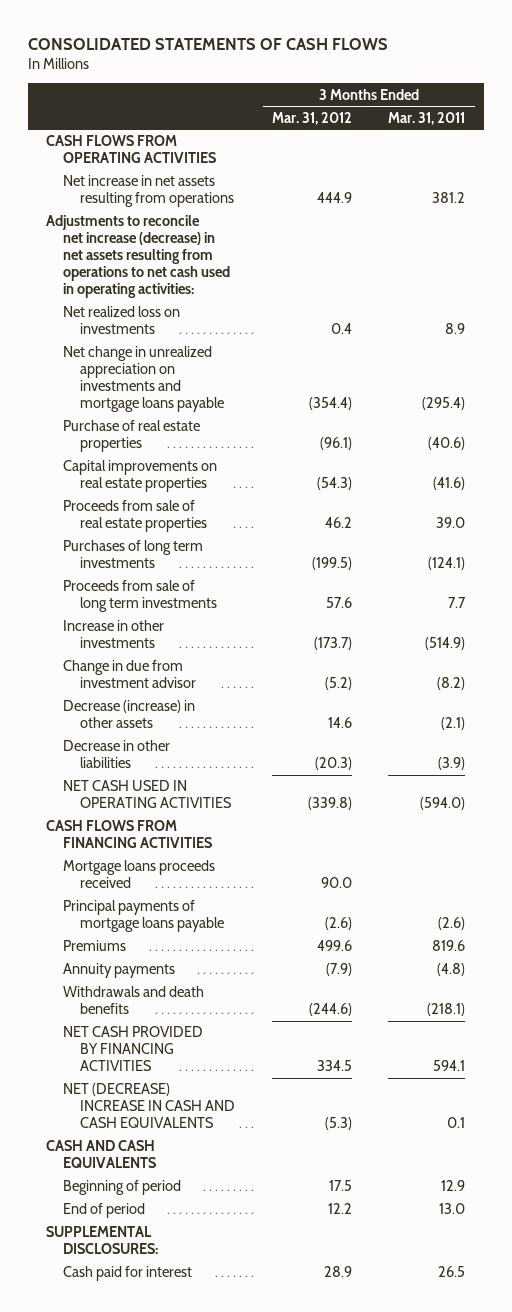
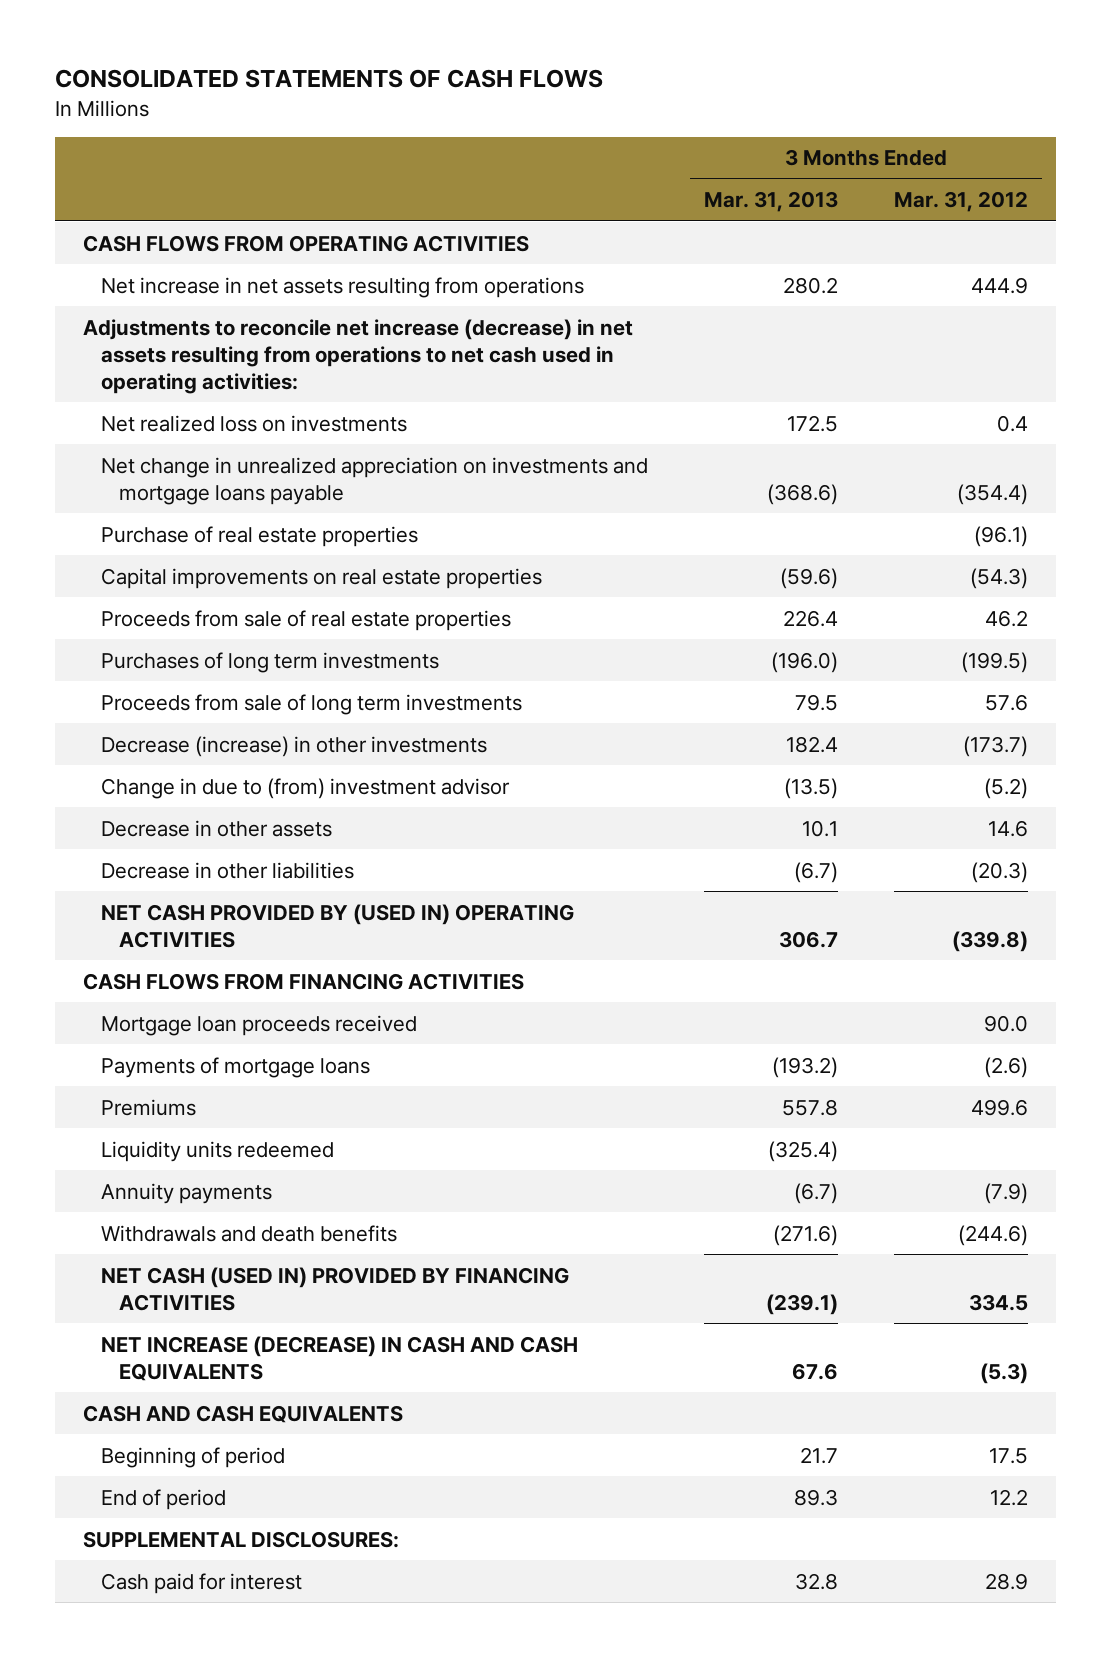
[388,111,466,125] Mar. 31, 2011 -> none
none -> [703,191,838,213] Mar. 31, 2013
[63,620,165,649] Increase in other investments -> [100,735,487,757] Decrease (increase) in other investments
[63,660,197,689] Change in due from investment advisor -> [100,777,510,799] Change in due to (from) investment advisor
[63,700,196,729] Decrease (increase) in other assets -> [100,819,332,837] Decrease in other assets
[63,780,233,809] NET CASH USED IN OPERATING ACTIVITIES -> [100,903,574,948] NET CASH PROVIDED BY (USED IN) OPERATING ACTIVITIES
[63,860,216,889] Mortgage loans proceeds received -> [100,1014,417,1036] Mortgage loan proceeds received
[63,900,225,933] Principal payments of mortgage loans payable -> [100,1056,370,1078] Payments of mortgage loans
none -> [100,1140,334,1162] Liquidity units redeemed
[63,1026,204,1072] NET CASH PROVIDED BY FINANCING ACTIVITIES -> [100,1266,569,1311] NET CASH (USED IN) PROVIDED BY FINANCING ACTIVITIES
[63,1083,236,1129] NET (DECREASE) INCREASE IN CASH AND CASH EQUIVALENTS -> [100,1335,578,1381] NET INCREASE (DECREASE) IN CASH AND CASH EQUIVALENTS

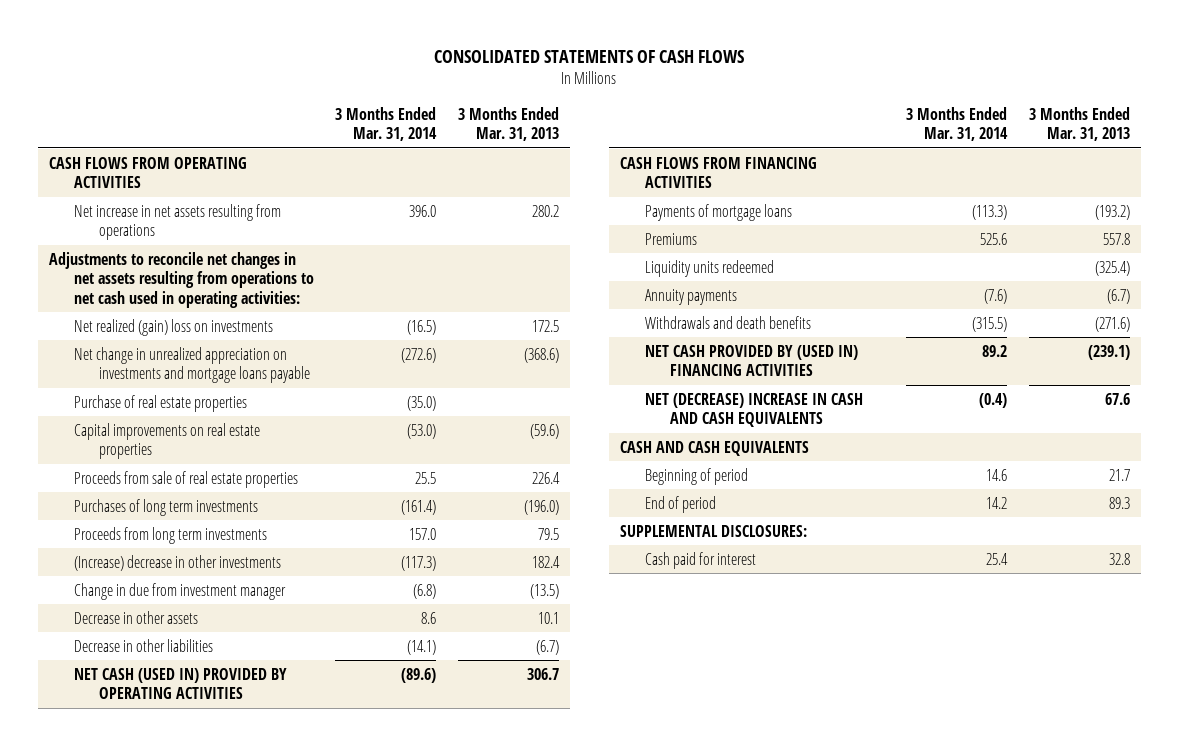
[893,191,1028,213] Mar. 31, 2012 -> none
none -> [335,106,438,142] 3 Months Ended Mar. 31, 2014
[82,318,633,394] Adjustments to reconcile net increase (decrease) in net assets resulting from operations to net cash used in operating activities: -> [49,251,314,308] Adjustments to reconcile net changes in net assets resulting from operations to net cash used in operating activities:
[100,414,407,432] Net realized loss on investments -> [73,318,273,336] Net realized (gain) loss on investments
[100,693,522,715] Proceeds from sale of long term investments -> [73,526,267,544] Proceeds from long term investments
[100,735,487,757] Decrease (increase) in other investments -> [73,554,281,571] (Increase) decrease in other investments
[100,777,510,799] Change in due to (from) investment advisor -> [73,582,286,600] Change in due from investment manager
[100,903,574,948] NET CASH PROVIDED BY (USED IN) OPERATING ACTIVITIES -> [73,667,287,700] NET CASH (USED IN) PROVIDED BY OPERATING ACTIVITIES
[100,1014,417,1036] Mortgage loan proceeds received -> none
[100,1266,569,1311] NET CASH (USED IN) PROVIDED BY FINANCING ACTIVITIES -> [644,344,858,377] NET CASH PROVIDED BY (USED IN) FINANCING ACTIVITIES
[100,1335,578,1381] NET INCREASE (DECREASE) IN CASH AND CASH EQUIVALENTS -> [644,392,863,428] NET (DECREASE) INCREASE IN CASH AND CASH EQUIVALENTS

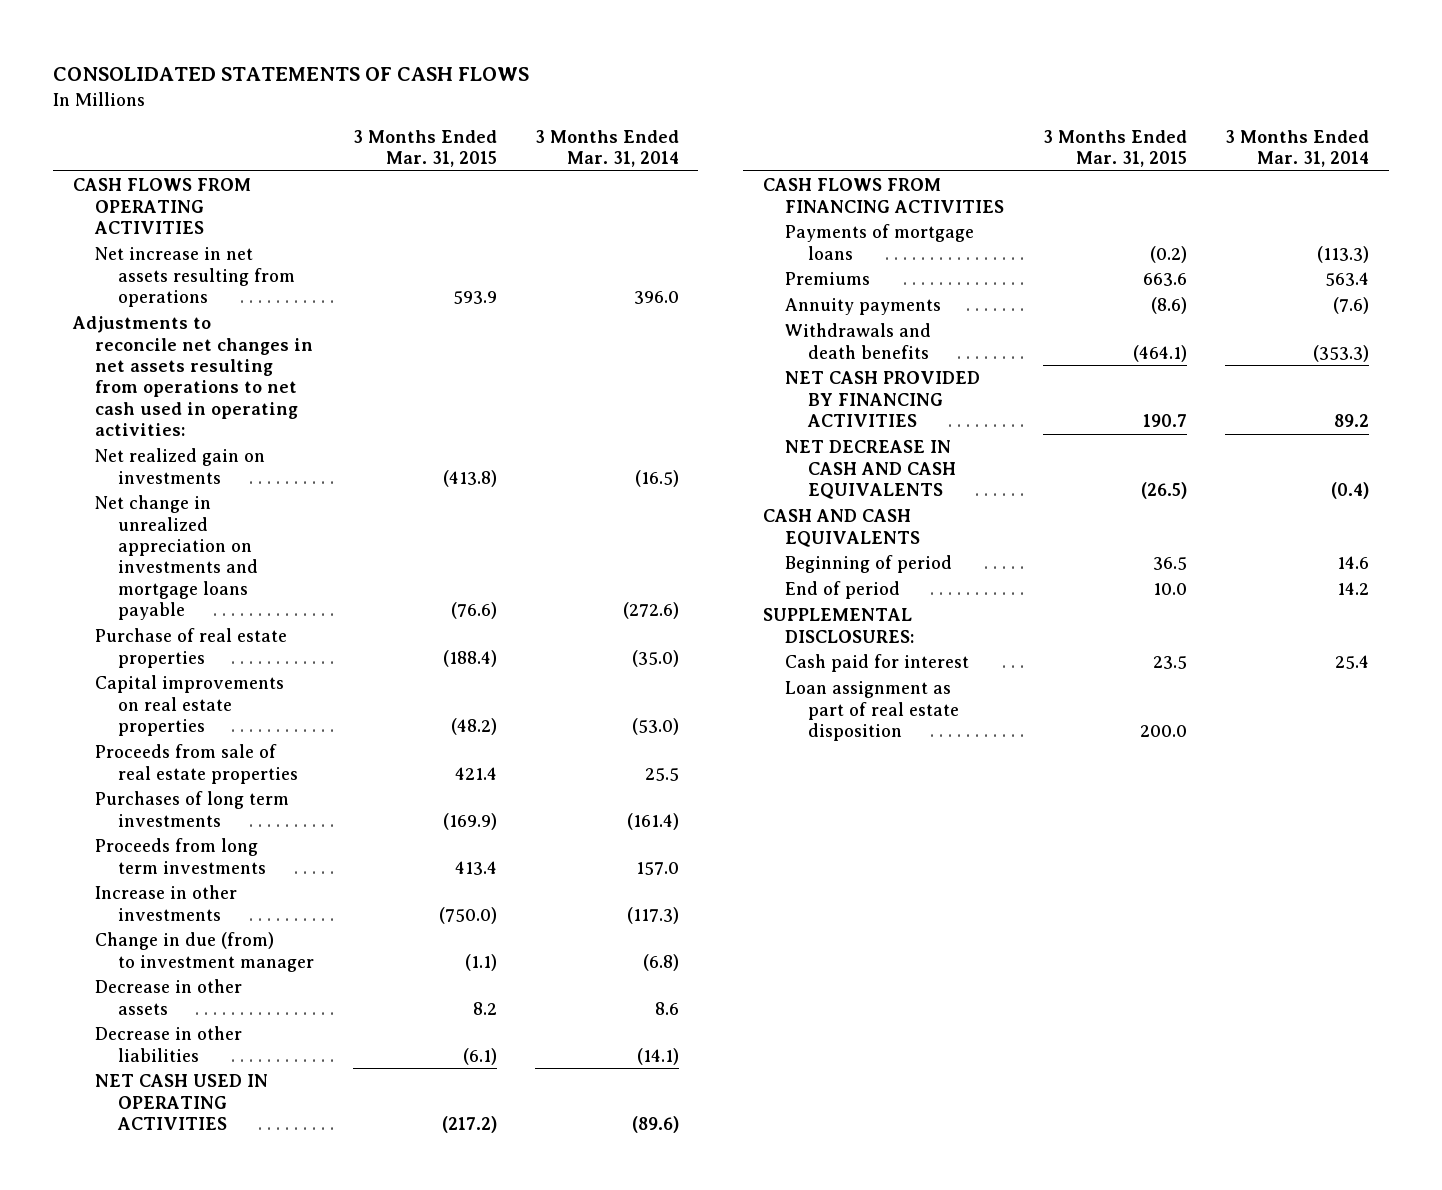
[457,106,559,142] 3 Months Ended Mar. 31, 2013 -> none
none -> [352,129,497,168] 3 Months Ended Mar. 31, 2015
[73,318,273,336] Net realized (gain) loss on investments -> [95,448,266,484] Net realized gain on investments
[73,554,281,571] (Increase) decrease in other investments -> [95,885,238,921] Increase in other investments
[73,582,286,600] Change in due from investment manager -> [95,932,314,972] Change in due (from) to investment manager
[73,667,287,700] NET CASH (USED IN) PROVIDED BY OPERATING ACTIVITIES -> [95,1074,269,1130] NET CASH USED IN OPERATING ACTIVITIES
[644,259,774,277] Liquidity units redeemed -> none
[980,232,1008,245] 525.6 -> [1325,272,1370,287] 563.4
[972,316,1008,332] (315.5) -> [1313,344,1370,362] (353.3)
[644,344,858,377] NET CASH PROVIDED BY (USED IN) FINANCING ACTIVITIES -> [785,371,981,427] NET CASH PROVIDED BY FINANCING ACTIVITIES
[644,392,863,428] NET (DECREASE) INCREASE IN CASH AND CASH EQUIVALENTS -> [785,440,957,499] NET DECREASE IN CASH AND CASH EQUIVALENTS
none -> [785,681,960,741] Loan assignment as part of real estate disposition

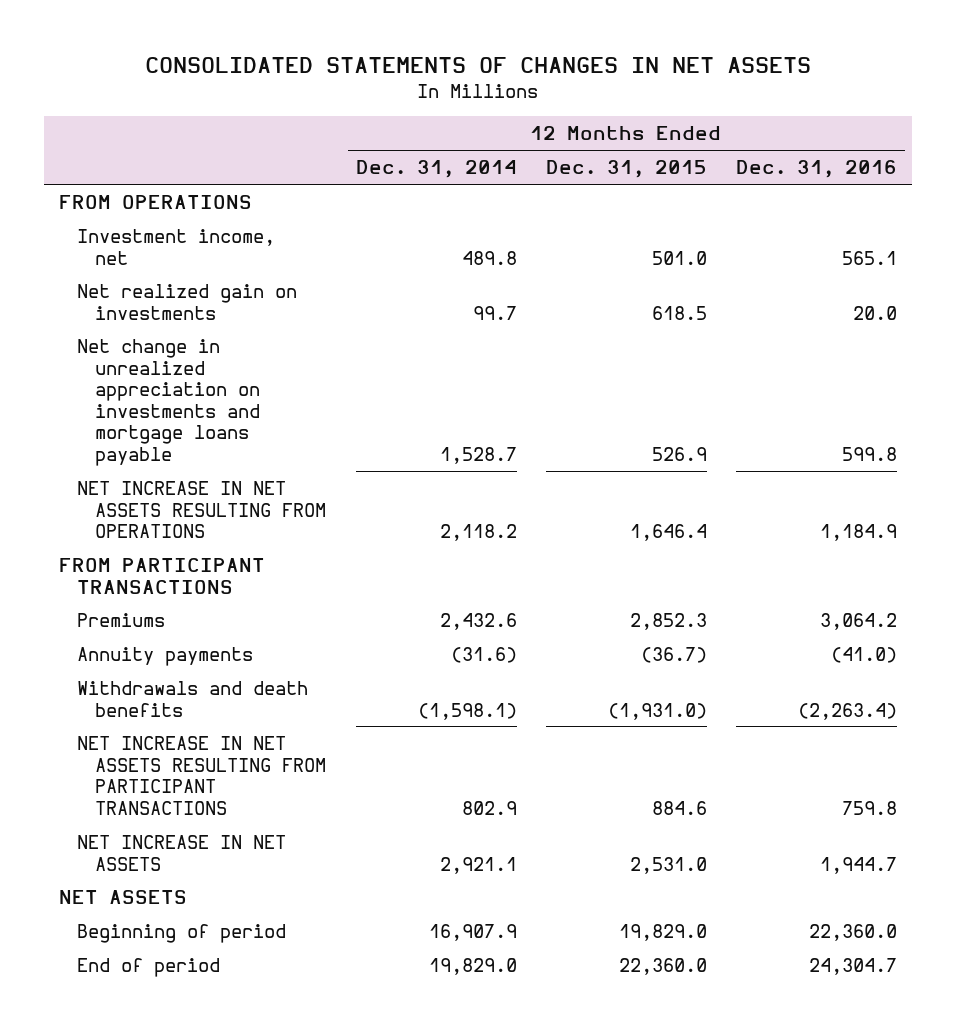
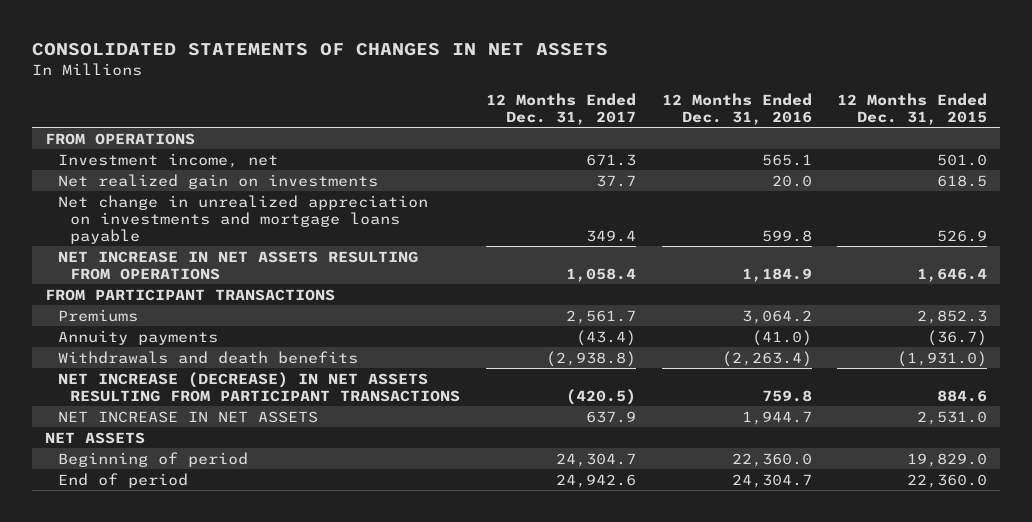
[355,160,517,179] Dec. 31, 2014 -> none
none -> [486,92,637,125] 12 Months Ended Dec. 31, 2017
[77,735,327,815] NET INCREASE IN NET ASSETS RESULTING FROM PARTICIPANT TRANSACTIONS -> [57,371,461,402] NET INCREASE (DECREASE) IN NET ASSETS RESULTING FROM PARTICIPANT TRANSACTIONS

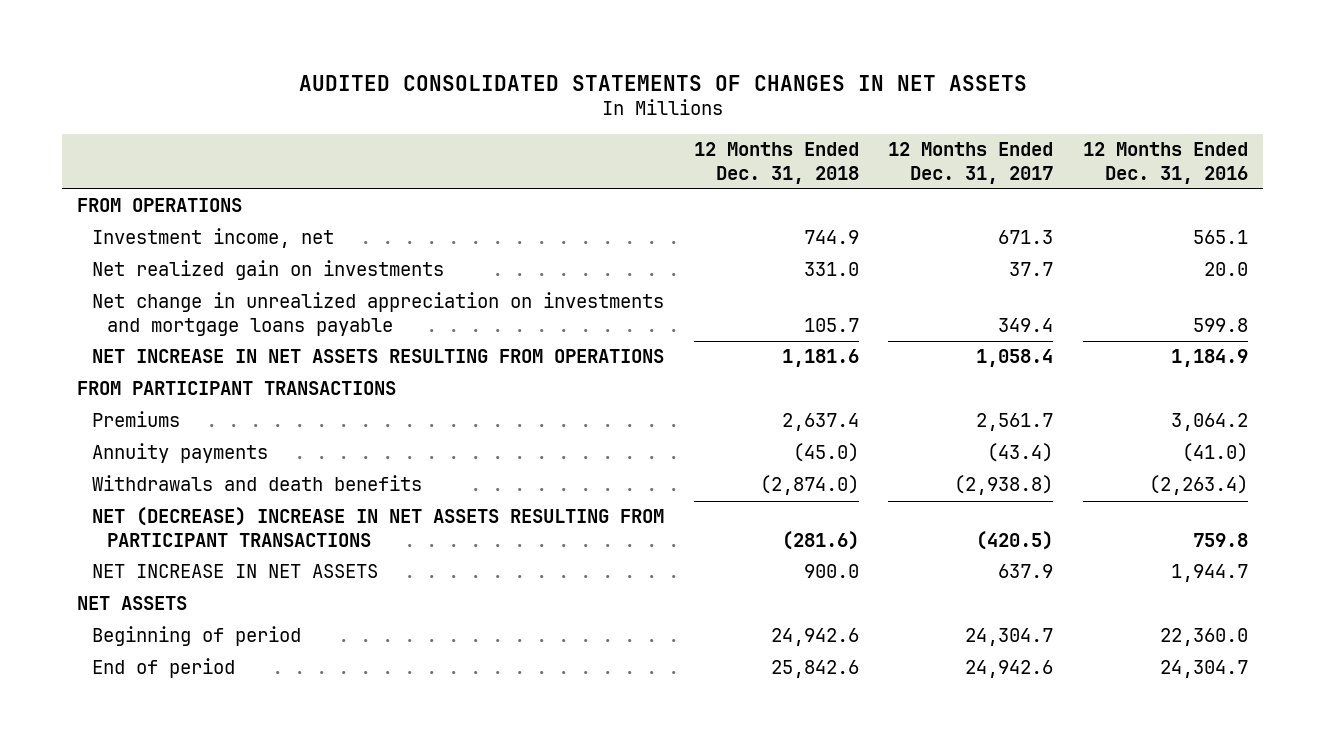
[32,42,609,56] CONSOLIDATED STATEMENTS OF CHANGES IN NET ASSETS -> [298,74,1027,91] AUDITED CONSOLIDATED STATEMENTS OF CHANGES IN NET ASSETS
[837,92,988,125] 12 Months Ended Dec. 31, 2015 -> none
none -> [693,142,859,184] 12 Months Ended Dec. 31, 2018
[57,371,461,402] NET INCREASE (DECREASE) IN NET ASSETS RESULTING FROM PARTICIPANT TRANSACTIONS -> [92,507,665,547] NET (DECREASE) INCREASE IN NET ASSETS RESULTING FROM PARTICIPANT TRANSACTIONS

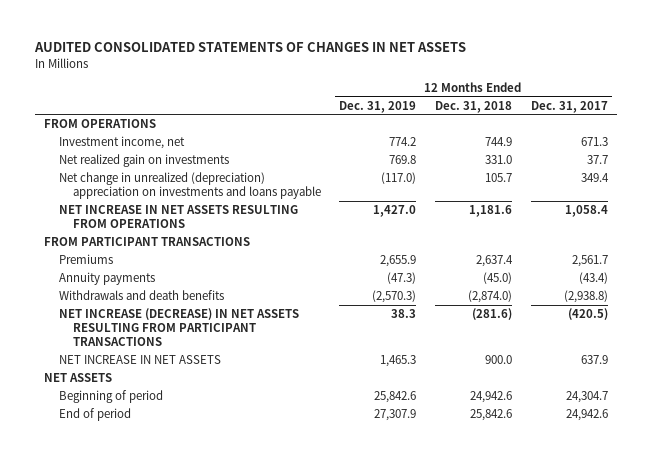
[1083,142,1249,184] 12 Months Ended Dec. 31, 2016 -> none
none -> [339,100,417,113] Dec. 31, 2019
[92,292,665,336] Net change in unrealized appreciation on investments and mortgage loans payable -> [58,171,321,199] Net change in unrealized (depreciation) appreciation on investments and loans payable
[92,507,665,547] NET (DECREASE) INCREASE IN NET ASSETS RESULTING FROM PARTICIPANT TRANSACTIONS -> [58,307,299,347] NET INCREASE (DECREASE) IN NET ASSETS RESULTING FROM PARTICIPANT TRANSACTIONS

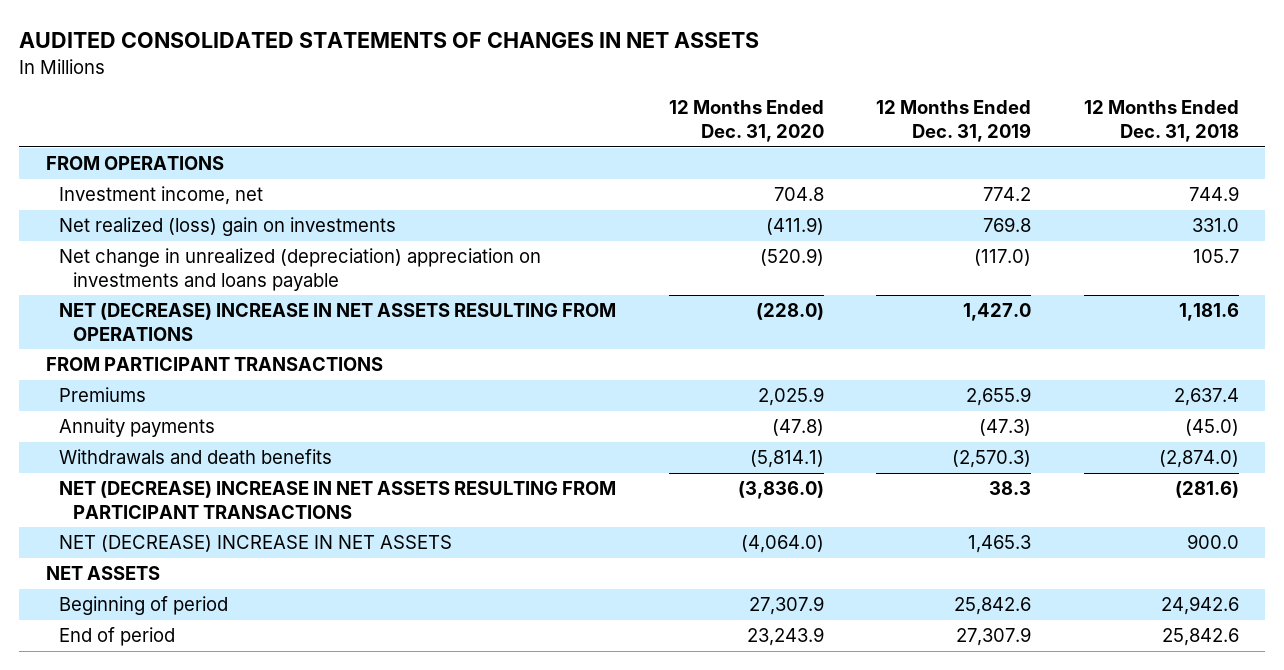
[530,100,608,113] Dec. 31, 2017 -> none
none -> [668,100,824,143] 12 Months Ended Dec. 31, 2020
[58,153,229,167] Net realized gain on investments -> [59,217,397,237] Net realized (loss) gain on investments
[58,204,298,228] NET INCREASE IN NET ASSETS RESULTING FROM OPERATIONS -> [59,303,617,341] NET (DECREASE) INCREASE IN NET ASSETS RESULTING FROM OPERATIONS
[58,307,299,347] NET INCREASE (DECREASE) IN NET ASSETS RESULTING FROM PARTICIPANT TRANSACTIONS -> [59,481,617,519] NET (DECREASE) INCREASE IN NET ASSETS RESULTING FROM PARTICIPANT TRANSACTIONS
[58,354,221,364] NET INCREASE IN NET ASSETS -> [59,535,453,553] NET (DECREASE) INCREASE IN NET ASSETS

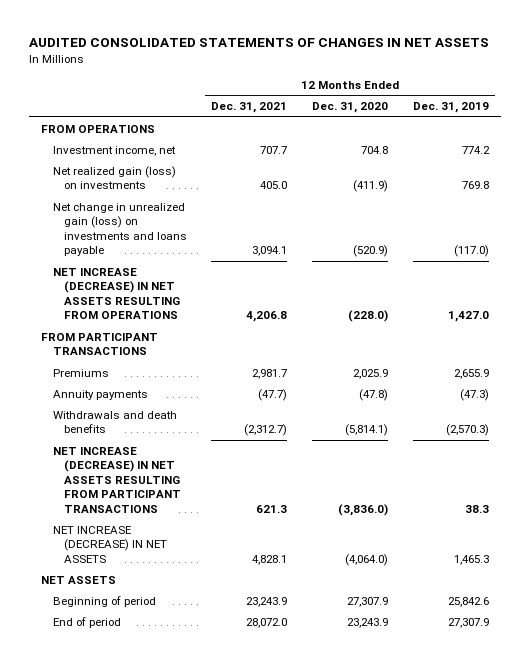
[1083,100,1239,143] 12 Months Ended Dec. 31, 2018 -> none
none -> [211,102,288,114] Dec. 31, 2021
[59,217,397,237] Net realized (loss) gain on investments -> [52,165,176,190] Net realized gain (loss) on investments
[59,248,542,291] Net change in unrealized (depreciation) appreciation on investments and loans payable -> [52,202,187,257] Net change in unrealized gain (loss) on investments and loans payable
[59,303,617,341] NET (DECREASE) INCREASE IN NET ASSETS RESULTING FROM OPERATIONS -> [52,267,180,320] NET INCREASE (DECREASE) IN NET ASSETS RESULTING FROM OPERATIONS
[59,481,617,519] NET (DECREASE) INCREASE IN NET ASSETS RESULTING FROM PARTICIPANT TRANSACTIONS -> [52,446,181,513] NET INCREASE (DECREASE) IN NET ASSETS RESULTING FROM PARTICIPANT TRANSACTIONS
[59,535,453,553] NET (DECREASE) INCREASE IN NET ASSETS -> [52,525,167,563] NET INCREASE (DECREASE) IN NET ASSETS

